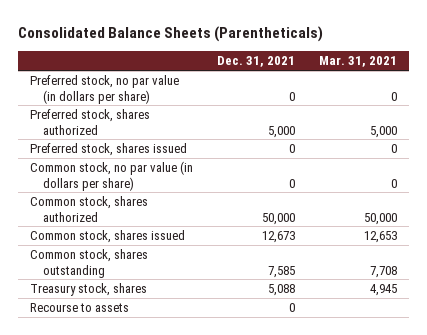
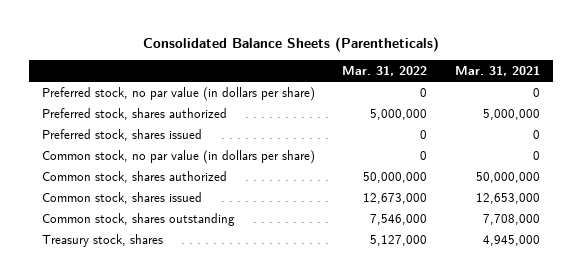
[217,56,296,68] Dec. 31, 2021 -> none
none -> [342,65,428,76] Mar. 31, 2022
[369,125,397,138] 5,000 -> [482,108,540,120] 5,000,000
[30,302,130,312] Recourse to assets -> none
[363,212,397,225] 50,000 -> [475,171,540,183] 50,000,000
[363,230,397,243] 12,653 -> [475,192,540,204] 12,653,000
[369,265,397,278] 7,708 -> [482,213,540,225] 7,708,000
[369,283,397,296] 4,945 -> [482,234,540,246] 4,945,000

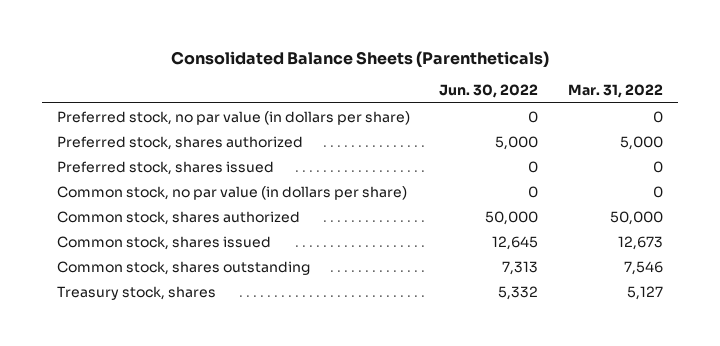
[454,65,540,76] Mar. 31, 2021 -> none
none -> [439,84,539,99] Jun. 30, 2022
[370,108,428,120] 5,000,000 -> [620,135,664,150] 5,000
[363,171,428,183] 50,000,000 -> [610,210,664,225] 50,000
[363,192,428,204] 12,673,000 -> [618,235,664,250] 12,673
[370,213,428,225] 7,546,000 -> [624,260,664,275] 7,546
[370,234,428,246] 5,127,000 -> [627,285,664,300] 5,127

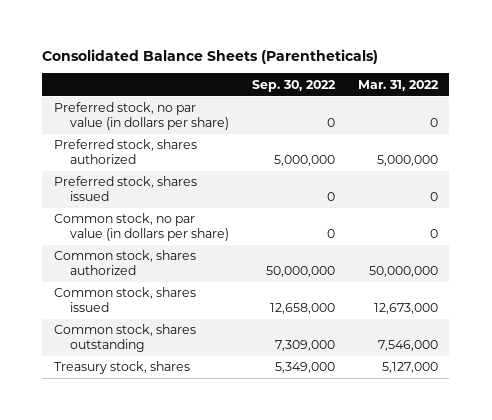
[439,84,539,99] Jun. 30, 2022 -> none
none -> [252,79,337,92] Sep. 30, 2022
[620,135,664,150] 5,000 -> [377,155,439,167] 5,000,000
[610,210,664,225] 50,000 -> [369,266,439,278] 50,000,000
[618,235,664,250] 12,673 -> [374,303,439,315] 12,673,000
[624,260,664,275] 7,546 -> [378,340,439,352] 7,546,000
[627,285,664,300] 5,127 -> [382,362,439,374] 5,127,000

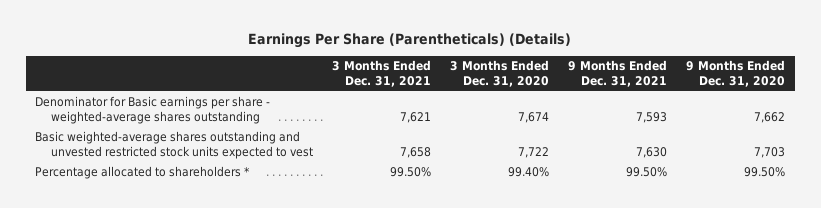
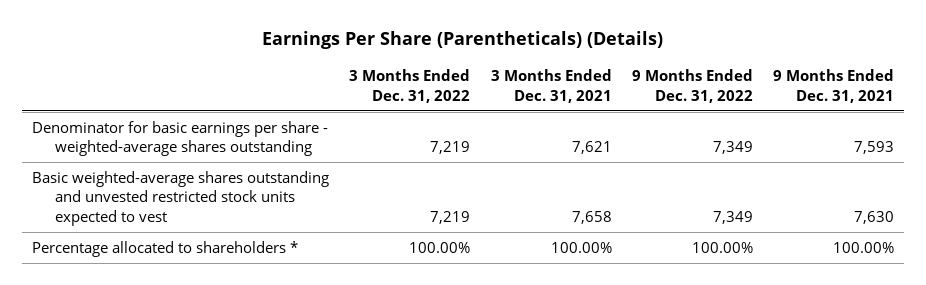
[450,59,550,87] 3 Months Ended Dec. 31, 2020 -> none
[686,59,786,87] 9 Months Ended Dec. 31, 2020 -> none
none -> [349,69,471,103] 3 Months Ended Dec. 31, 2022
none -> [631,69,753,103] 9 Months Ended Dec. 31, 2022
[35,96,271,125] Denominator for Basic earnings per share - weighted-average shares outstanding -> [31,120,328,157] Denominator for basic earnings per share - weighted-average shares outstanding
[390,167,432,178] 99.50% -> [550,241,612,253] 100.00%
[626,167,668,178] 99.50% -> [833,241,895,253] 100.00%

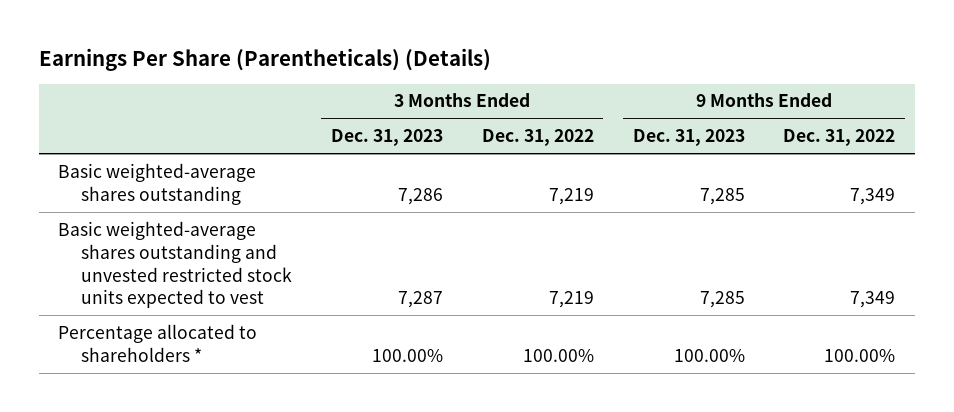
[490,69,612,103] 3 Months Ended Dec. 31, 2021 -> none
[773,69,895,103] 9 Months Ended Dec. 31, 2021 -> none
none -> [330,129,443,147] Dec. 31, 2023
none -> [632,129,745,147] Dec. 31, 2023
[31,120,328,157] Denominator for basic earnings per share - weighted-average shares outstanding -> [58,162,257,205] Basic weighted-average shares outstanding

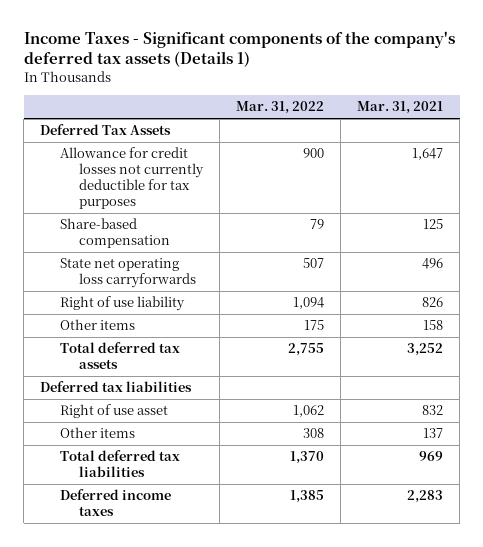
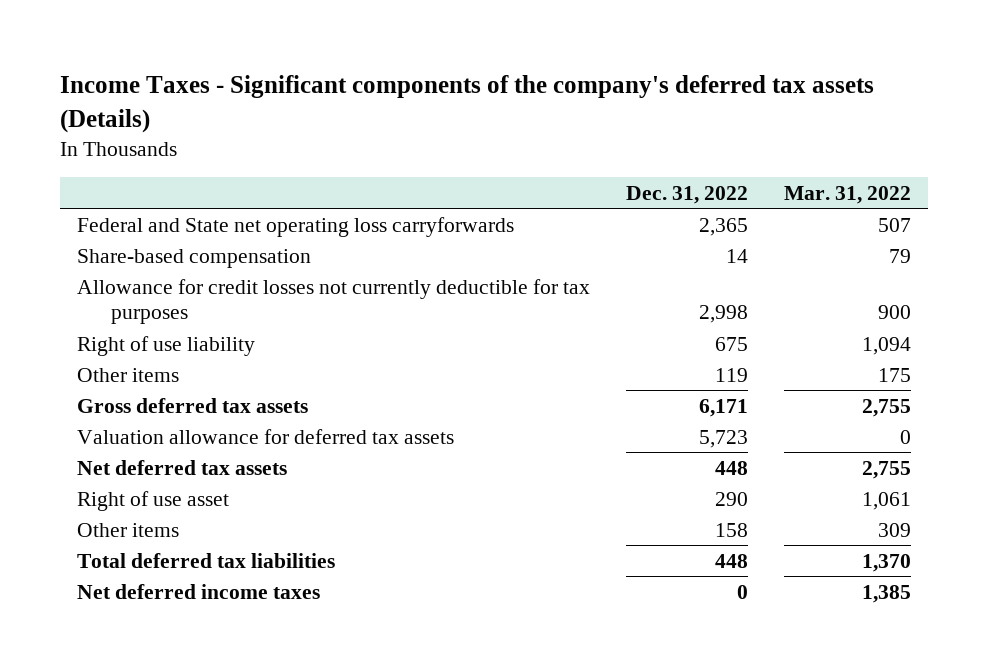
[23,30,455,68] Income Taxes - Significant components of the company's deferred tax assets (Details 1) -> [59,75,874,133] Income Taxes - Significant components of the company's deferred tax assets (Details)
[357,101,444,115] Mar. 31, 2021 -> none
none -> [626,185,749,204] Dec. 31, 2022
[40,124,172,136] Deferred Tax Assets -> none
none -> [77,216,515,237] Federal and State net operating loss carryforwards
[59,258,197,289] State net operating loss carryforwards -> none
[59,147,205,209] Allowance for credit losses not currently deductible for tax purposes -> [77,278,591,325] Allowance for credit losses not currently deductible for tax purposes
[40,381,193,393] Deferred tax liabilities -> none
[59,342,180,370] Total deferred tax assets -> [77,397,309,413] Gross deferred tax assets
none -> [77,428,455,444] Valuation allowance for deferred tax assets
none -> [77,459,288,475] Net deferred tax assets
[293,405,325,418] 1,062 -> [861,491,911,510] 1,061
[303,428,325,439] 308 -> [877,522,911,537] 309
[59,489,171,517] Deferred income taxes -> [77,583,321,599] Net deferred income taxes

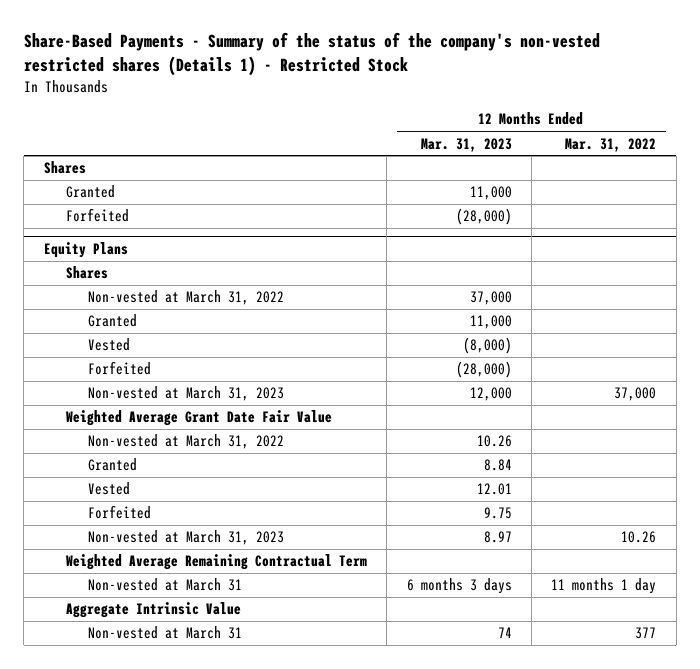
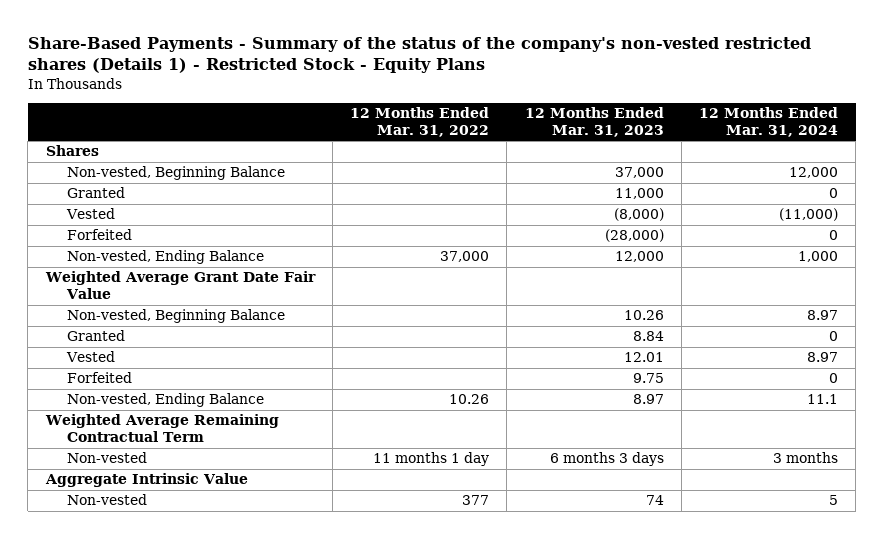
[23,32,600,77] Share-Based Payments - Summary of the status of the company's non-vested restricted shares (Details 1) - Restricted Stock -> [27,37,811,74] Share-Based Payments - Summary of the status of the company's non-vested restricted shares (Details 1) - Restricted Stock - Equity Plans
none -> [699,107,839,137] 12 Months Ended Mar. 31, 2024
[65,185,115,199] Granted -> none
[65,208,129,223] Forfeited -> none
[43,242,128,259] Equity Plans -> none
[65,266,108,280] Shares -> none
[87,290,284,306] Non-vested at March 31, 2022 -> [67,166,286,181] Non-vested, Beginning Balance
[87,386,284,402] Non-vested at March 31, 2023 -> [67,250,265,265] Non-vested, Ending Balance
[87,434,284,450] Non-vested at March 31, 2022 -> [67,309,286,324] Non-vested, Beginning Balance
[87,530,284,546] Non-vested at March 31, 2023 -> [67,393,265,408] Non-vested, Ending Balance
[87,578,242,592] Non-vested at March 31 -> [67,452,148,464] Non-vested
[87,626,242,640] Non-vested at March 31 -> [67,494,148,506] Non-vested

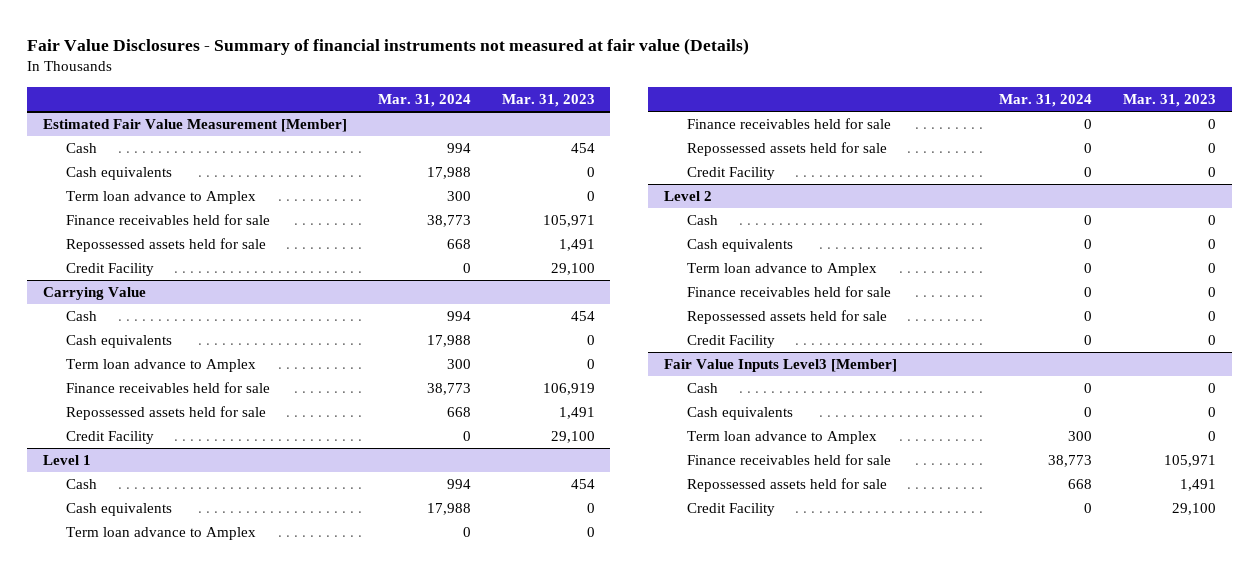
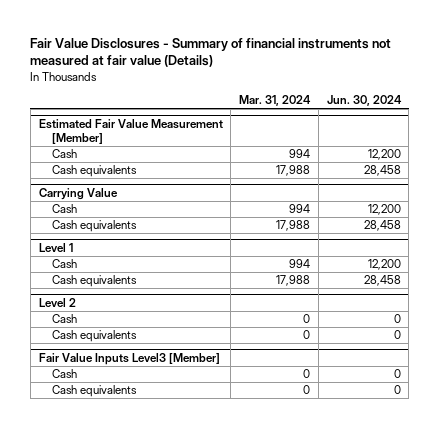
[501,93,595,107] Mar. 31, 2023 -> none
none -> [326,95,402,107] Jun. 30, 2024
[65,191,256,205] Term loan advance to Amplex -> none
[65,214,270,226] Finance receivables held for sale -> none
[65,238,266,253] Repossessed assets held for sale -> none
[65,263,154,277] Credit Facility -> none
[65,359,256,373] Term loan advance to Amplex -> none
[65,382,270,394] Finance receivables held for sale -> none
[65,406,266,421] Repossessed assets held for sale -> none
[65,431,154,445] Credit Facility -> none
[65,527,256,541] Term loan advance to Amplex -> none
[686,118,891,130] Finance receivables held for sale -> none
[686,142,887,157] Repossessed assets held for sale -> none
[686,167,775,181] Credit Facility -> none
[686,263,877,277] Term loan advance to Amplex -> none
[686,286,891,298] Finance receivables held for sale -> none
[686,310,887,325] Repossessed assets held for sale -> none
[686,335,775,349] Credit Facility -> none
[686,431,877,445] Term loan advance to Amplex -> none
[686,454,891,466] Finance receivables held for sale -> none
[686,478,887,493] Repossessed assets held for sale -> none
[686,503,775,517] Credit Facility -> none

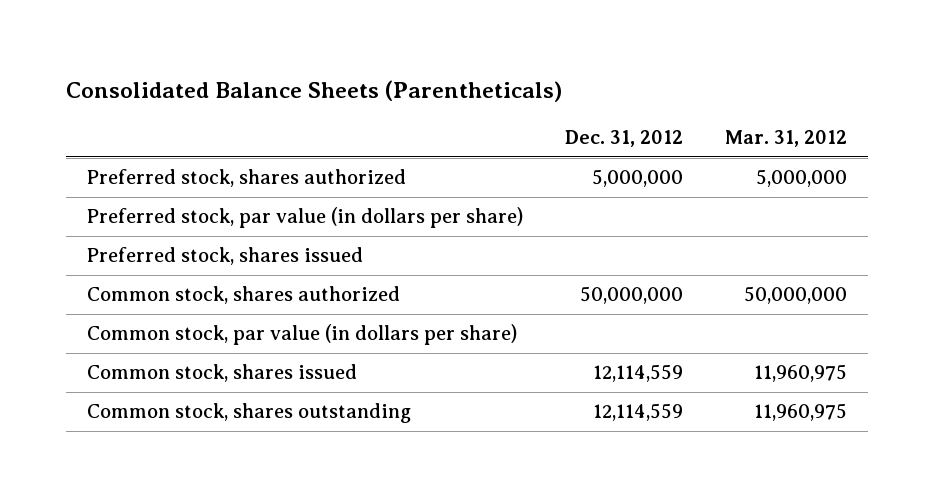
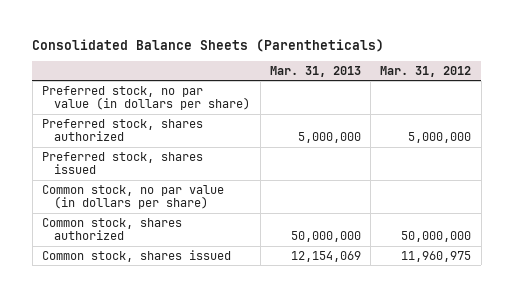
[565,130,684,148] Dec. 31, 2012 -> none
none -> [269,65,361,77] Mar. 31, 2013
none -> [42,85,251,111] Preferred stock, no par value (in dollars per share)
[87,207,524,229] Preferred stock, par value (in dollars per share) -> none
none -> [42,184,225,210] Common stock, no par value (in dollars per share)
[87,324,518,346] Common stock, par value (in dollars per share) -> none
[87,403,412,424] Common stock, shares outstanding -> none

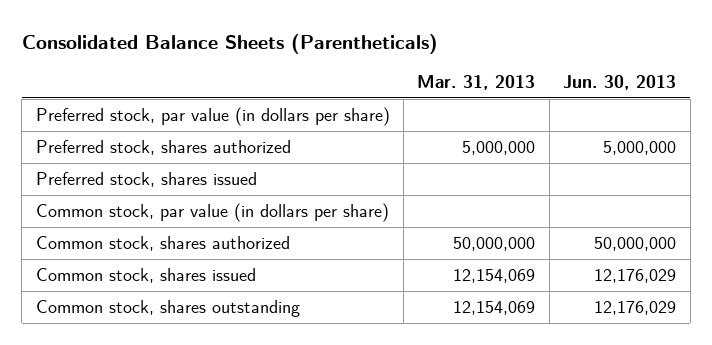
[380,65,472,77] Mar. 31, 2012 -> none
none -> [563,74,677,90] Jun. 30, 2013
[42,85,251,111] Preferred stock, no par value (in dollars per share) -> [35,106,390,126] Preferred stock, par value (in dollars per share)
[42,184,225,210] Common stock, no par value (in dollars per share) -> [35,202,389,222] Common stock, par value (in dollars per share)
none -> [35,299,300,317] Common stock, shares outstanding

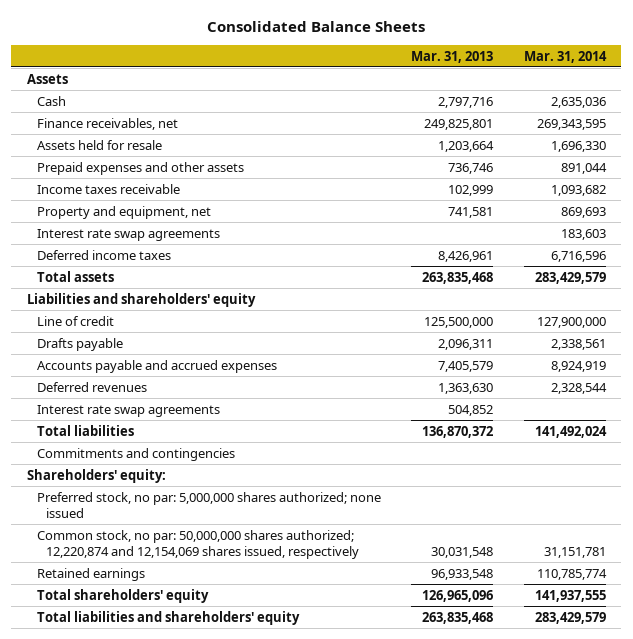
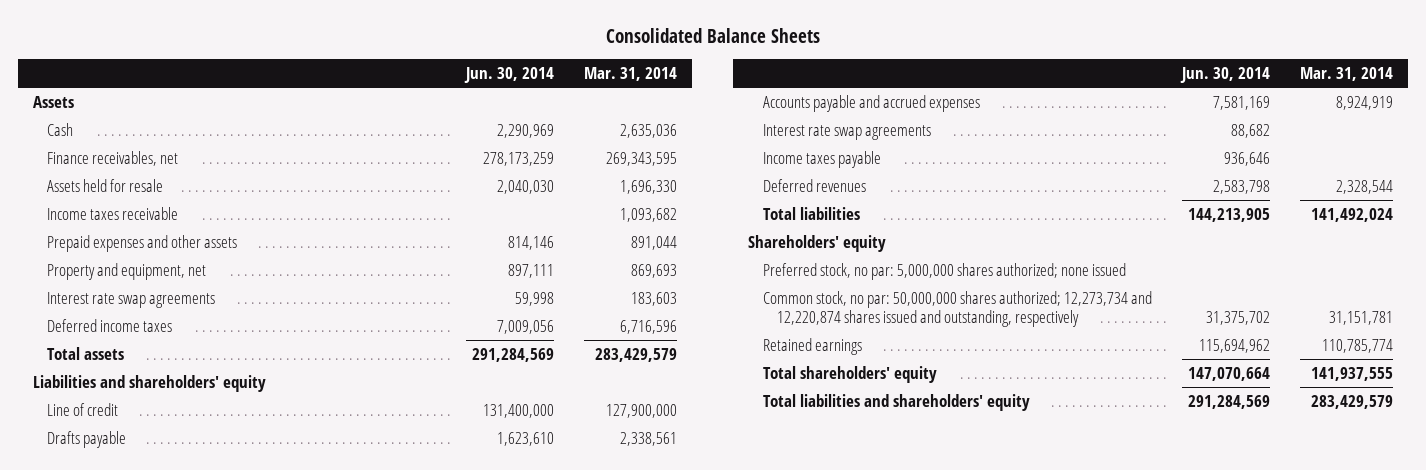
[411,50,494,63] Mar. 31, 2013 -> none
none -> [464,67,555,84] Jun. 30, 2014
[36,161,244,175] Prepaid expenses and other assets -> [47,234,238,252] Prepaid expenses and other assets
none -> [762,150,881,168] Income taxes payable
[36,381,147,392] Deferred revenues -> [762,178,866,192] Deferred revenues
[36,447,235,461] Commitments and contingencies -> none
[26,468,166,483] Shareholders' equity: -> [748,234,887,252] Shareholders' equity
[36,529,360,559] Common stock, no par: 50,000,000 shares authorized; 12,220,874 and 12,154,069 shares issued, respectively -> [762,290,1152,328] Common stock, no par: 50,000,000 shares authorized; 12,273,734 and 12,220,874 shares issued and outstanding, respectively

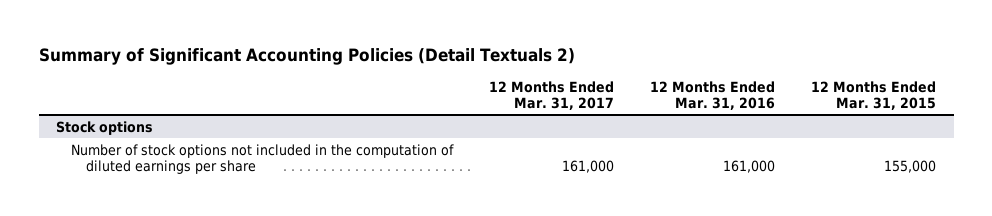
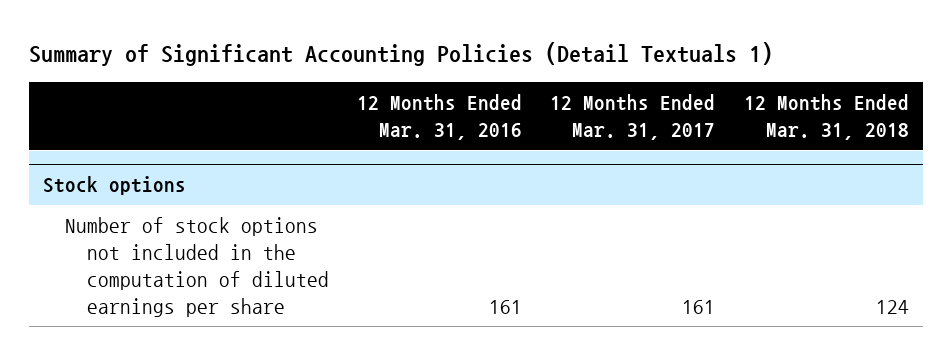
[38,47,575,65] Summary of Significant Accounting Policies (Detail Textuals 2) -> [28,42,773,67] Summary of Significant Accounting Policies (Detail Textuals 1)
[810,80,936,110] 12 Months Ended Mar. 31, 2015 -> none
none -> [743,94,909,141] 12 Months Ended Mar. 31, 2018
[562,160,615,174] 161,000 -> [682,299,716,314] 161
[723,160,776,174] 161,000 -> [489,299,523,314] 161

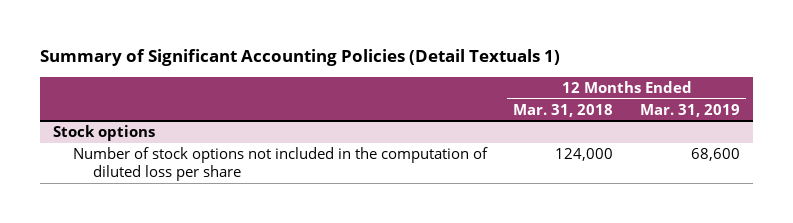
[357,94,523,141] 12 Months Ended Mar. 31, 2016 -> none
[550,94,716,141] 12 Months Ended Mar. 31, 2017 -> none
none -> [639,103,740,117] Mar. 31, 2019
[64,216,330,317] Number of stock options not included in the computation of diluted earnings per share -> [73,147,489,182] Number of stock options not included in the computation of diluted loss per share
[875,299,909,314] 124 -> [555,148,614,162] 124,000

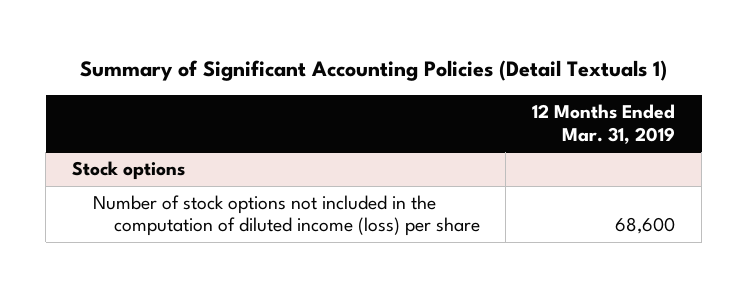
[513,103,614,117] Mar. 31, 2018 -> none
[73,147,489,182] Number of stock options not included in the computation of diluted loss per share -> [92,195,480,237] Number of stock options not included in the computation of diluted income (loss) per share

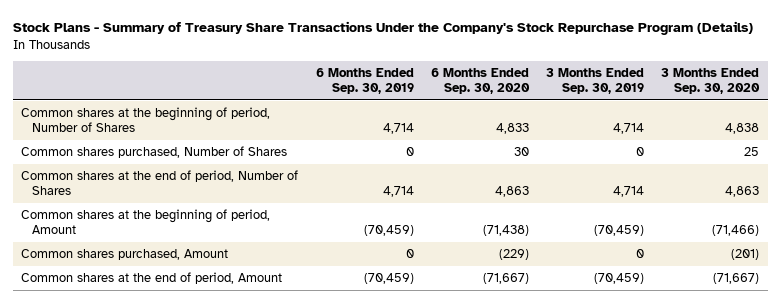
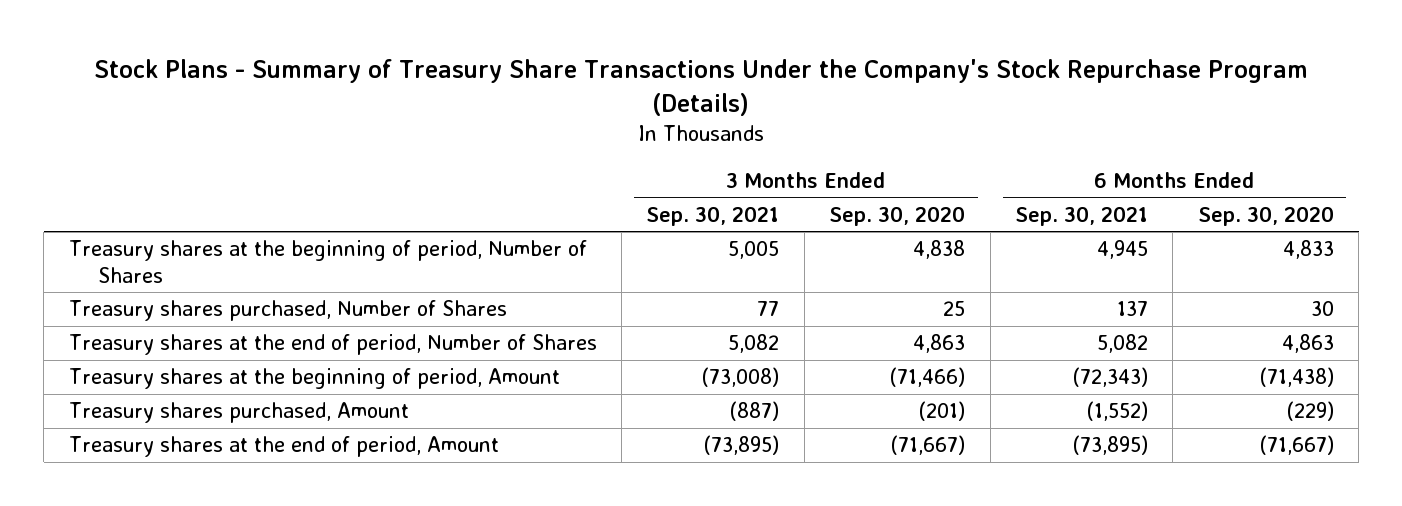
[315,68,414,95] 6 Months Ended Sep. 30, 2019 -> none
[545,68,644,95] 3 Months Ended Sep. 30, 2019 -> none
none -> [646,205,780,226] Sep. 30, 2021
none -> [1014,205,1148,226] Sep. 30, 2021
[21,107,271,133] Common shares at the beginning of period, Number of Shares -> [68,240,587,283] Treasury shares at the beginning of period, Number of Shares
[21,146,288,159] Common shares purchased, Number of Shares -> [68,300,507,322] Treasury shares purchased, Number of Shares
[21,170,299,196] Common shares at the end of period, Number of Shares -> [68,334,597,356] Treasury shares at the end of period, Number of Shares
[21,209,271,235] Common shares at the beginning of period, Amount -> [68,368,560,390] Treasury shares at the beginning of period, Amount
[21,249,229,261] Common shares purchased, Amount -> [68,402,409,424] Treasury shares purchased, Amount
[21,272,283,285] Common shares at the end of period, Amount -> [68,436,499,458] Treasury shares at the end of period, Amount

